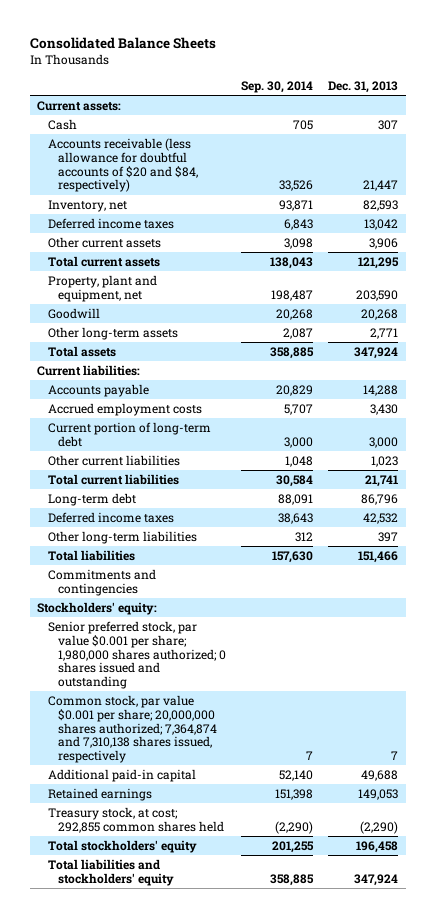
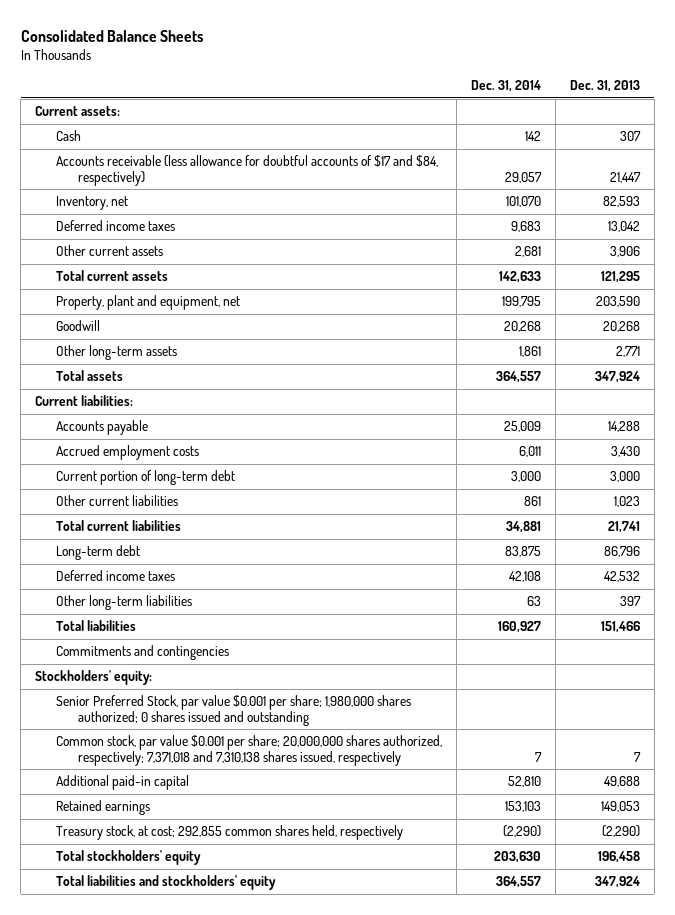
[241,80,314,93] Sep. 30, 2014 -> none
none -> [471,80,542,93] Dec. 31, 2014
[47,137,198,193] Accounts receivable (less allowance for doubtful accounts of $20 and $84, respectively) -> [56,155,439,186] Accounts receivable (less allowance for doubtful accounts of $17 and $84, respectively)
[47,620,226,690] Senior preferred stock, par value $0.001 per share; 1,980,000 shares authorized; 0 shares issued and outstanding -> [56,695,412,726] Senior Preferred Stock, par value $0.001 per share; 1,980,000 shares authorized; 0 shares issued and outstanding
[47,694,217,764] Common stock, par value $0.001 per share; 20,000,000 shares authorized; 7,364,874 and 7,310,138 shares issued, respectively -> [56,735,443,766] Common stock, par value $0.001 per share; 20,000,000 shares authorized, respectively; 7,371,018 and 7,310,138 shares issued, respectively
[47,806,224,833] Treasury stock, at cost; 292,855 common shares held -> [56,825,404,841] Treasury stock, at cost; 292,855 common shares held, respectively

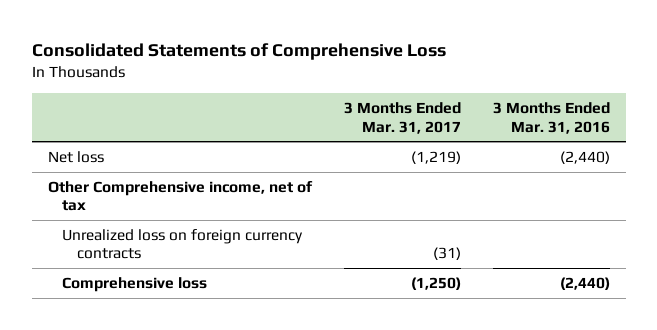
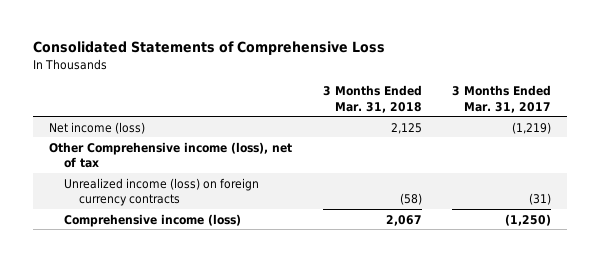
[492,101,610,134] 3 Months Ended Mar. 31, 2016 -> none
none -> [322,85,422,113] 3 Months Ended Mar. 31, 2018
[47,150,104,163] Net loss -> [48,121,145,134] Net income (loss)
[47,180,313,212] Other Comprehensive income, net of tax -> [48,141,292,169] Other Comprehensive income (loss), net of tax
[62,228,304,260] Unrealized loss on foreign currency contracts -> [63,177,259,207] Unrealized income (loss) on foreign currency contracts
[62,276,208,292] Comprehensive loss -> [63,213,241,227] Comprehensive income (loss)

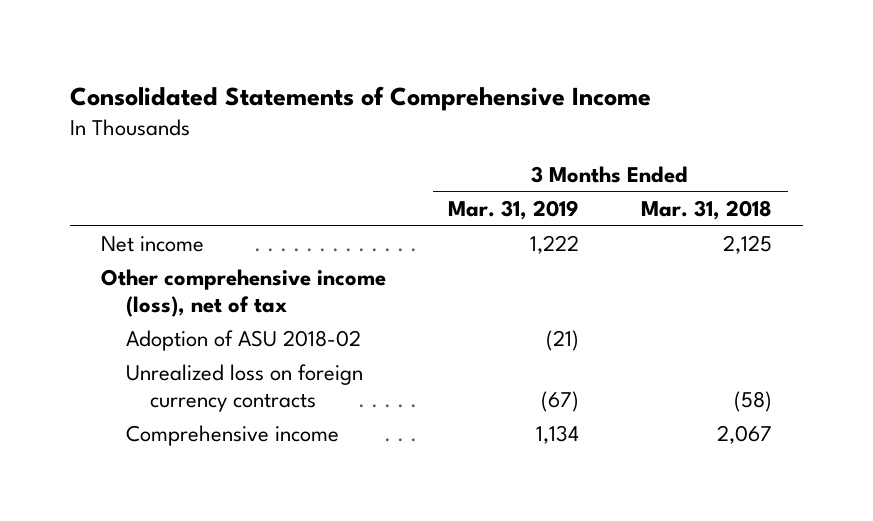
[33,41,386,56] Consolidated Statements of Comprehensive Loss -> [70,85,652,111] Consolidated Statements of Comprehensive Income
[452,85,552,113] 3 Months Ended Mar. 31, 2017 -> none
none -> [448,200,580,221] Mar. 31, 2019
[48,121,145,134] Net income (loss) -> [101,236,205,253] Net income
[48,141,292,169] Other Comprehensive income (loss), net of tax -> [101,269,387,318] Other comprehensive income (loss), net of tax
none -> [125,330,361,352] Adoption of ASU 2018-02
[63,177,259,207] Unrealized income (loss) on foreign currency contracts -> [125,364,363,413] Unrealized loss on foreign currency contracts
[63,213,241,227] Comprehensive income (loss) -> [125,425,339,447] Comprehensive income

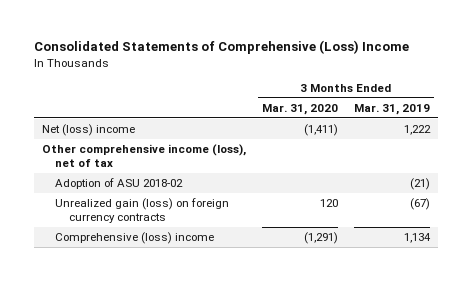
[70,85,652,111] Consolidated Statements of Comprehensive Income -> [33,40,409,55] Consolidated Statements of Comprehensive (Loss) Income
[641,200,773,221] Mar. 31, 2018 -> none
none -> [261,103,338,115] Mar. 31, 2020
[101,236,205,253] Net income -> [41,123,135,136] Net (loss) income
[125,364,363,413] Unrealized loss on foreign currency contracts -> [55,197,230,224] Unrealized gain (loss) on foreign currency contracts
[125,425,339,447] Comprehensive income -> [55,231,215,244] Comprehensive (loss) income

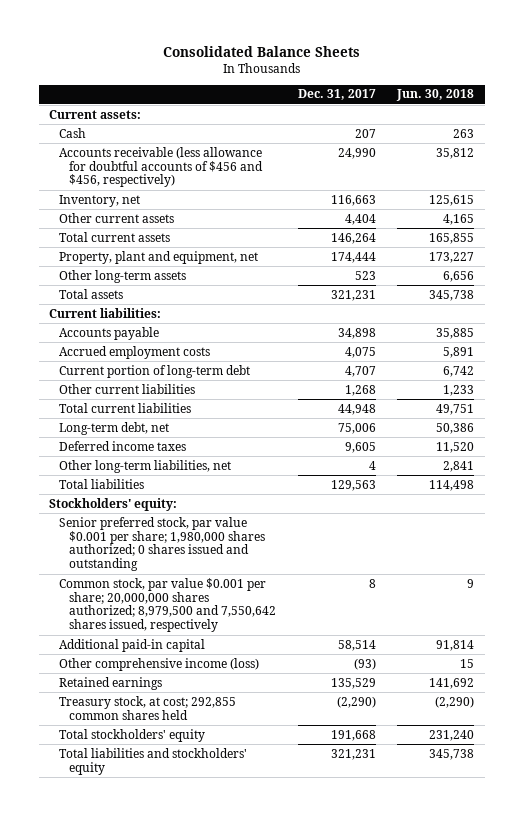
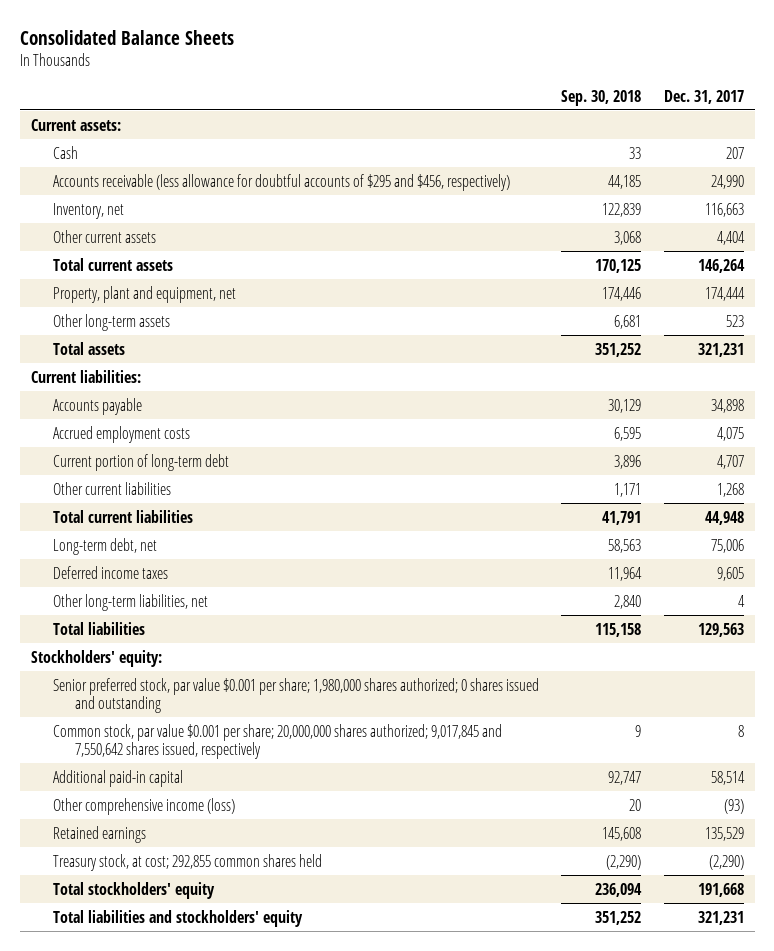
[396,89,475,102] Jun. 30, 2018 -> none
none -> [561,89,642,106] Sep. 30, 2018
[59,146,264,188] Accounts receivable (less allowance for doubtful accounts of $456 and $456, respectively) -> [52,173,510,191] Accounts receivable (less allowance for doubtful accounts of $295 and $456, respectively)
[59,577,277,633] Common stock, par value $0.001 per share; 20,000,000 shares authorized; 8,979,500 and 7,550,642 shares issued, respectively -> [52,723,502,760] Common stock, par value $0.001 per share; 20,000,000 shares authorized; 9,017,845 and 7,550,642 shares issued, respectively

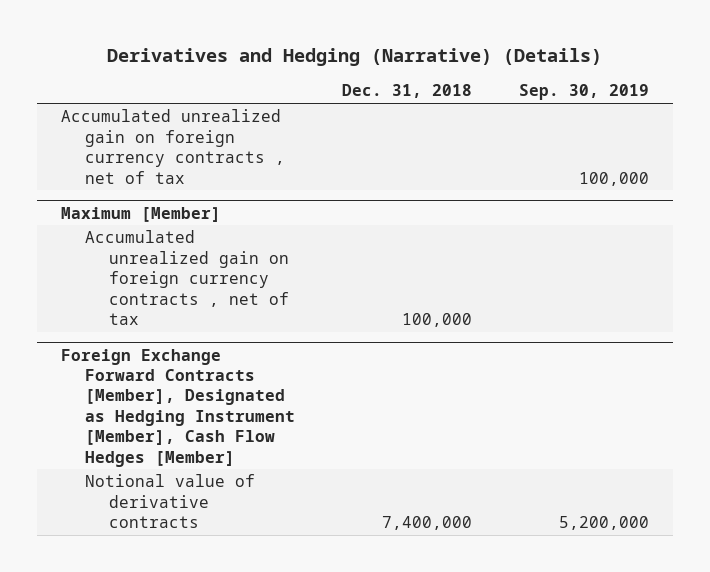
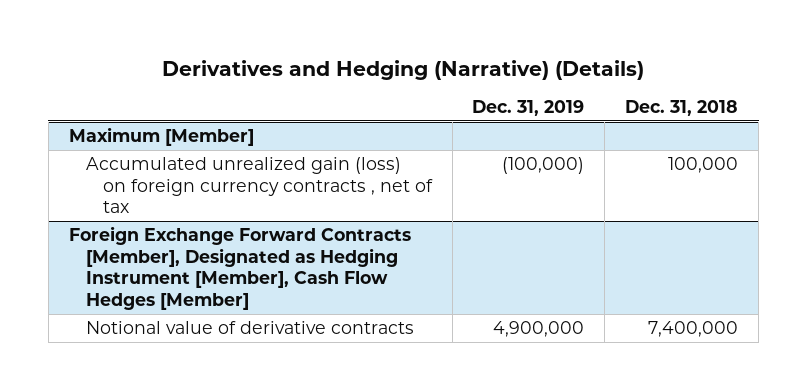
[519,84,650,101] Sep. 30, 2019 -> none
none -> [472,100,585,117] Dec. 31, 2019
[60,109,285,184] Accumulated unrealized gain on foreign currency contracts , net of tax -> none
[84,230,290,325] Accumulated unrealized gain on foreign currency contracts , net of tax -> [85,156,433,214] Accumulated unrealized gain (loss) on foreign currency contracts , net of tax

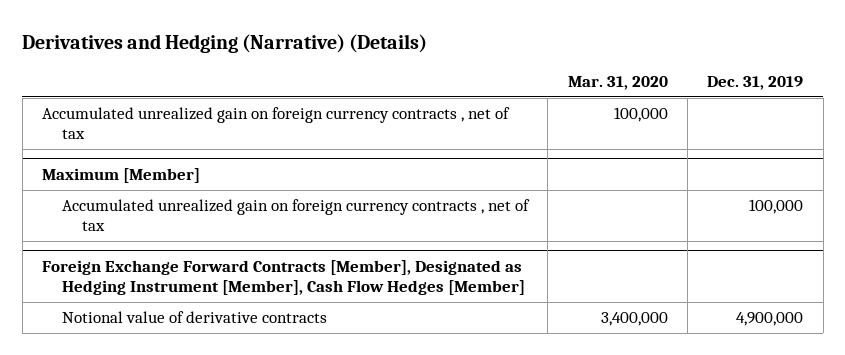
[625,100,739,117] Dec. 31, 2018 -> none
none -> [567,75,668,90] Mar. 31, 2020
none -> [41,107,510,140] Accumulated unrealized gain on foreign currency contracts , net of tax
[85,156,433,214] Accumulated unrealized gain (loss) on foreign currency contracts , net of tax -> [62,199,531,232] Accumulated unrealized gain on foreign currency contracts , net of tax
[502,156,585,174] (100,000) -> [749,199,804,215] 100,000

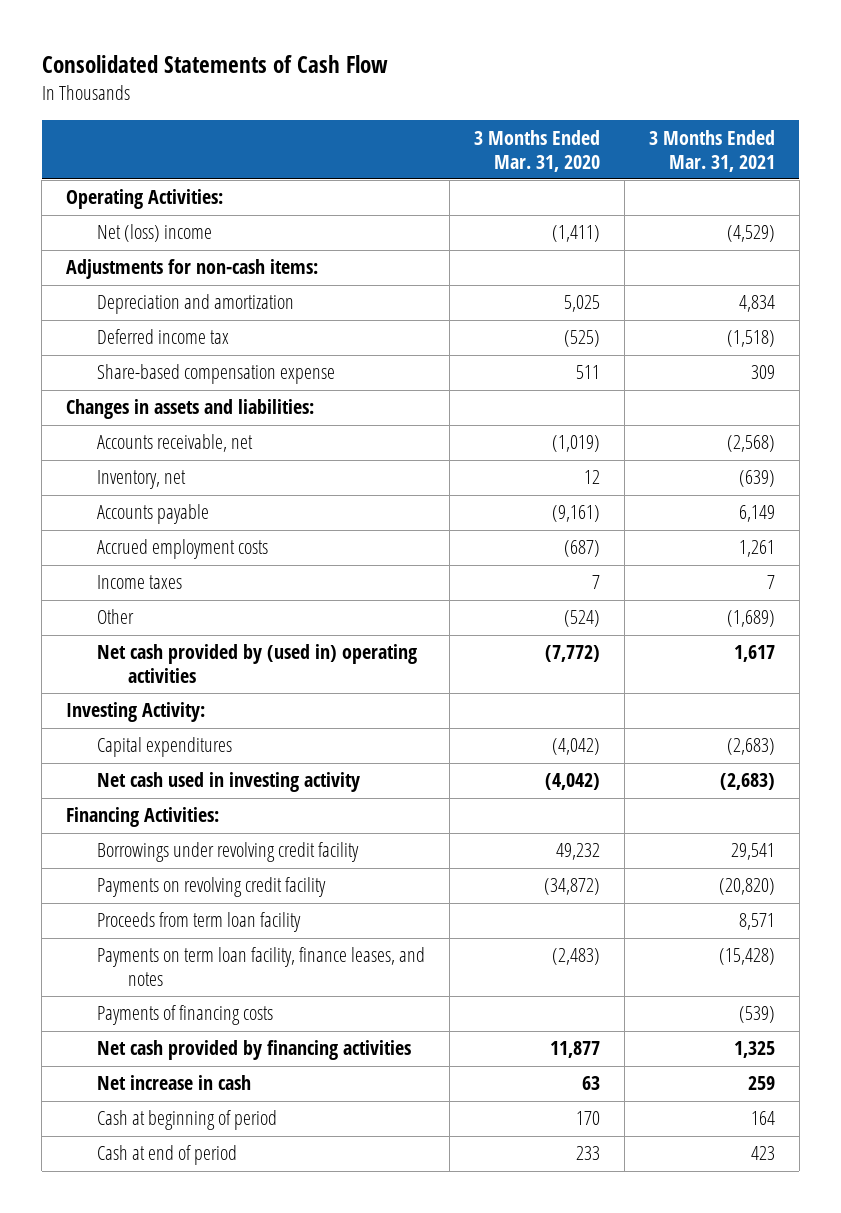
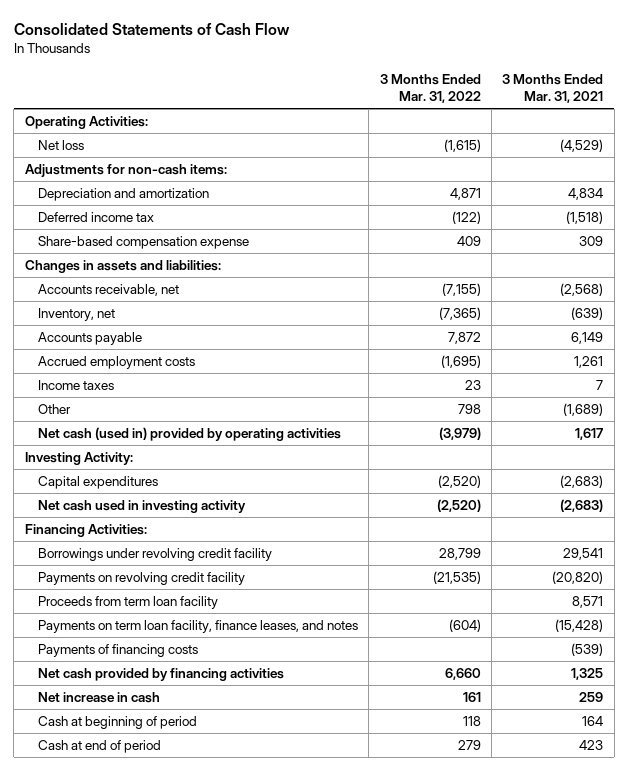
[473,129,600,172] 3 Months Ended Mar. 31, 2020 -> none
none -> [379,73,481,104] 3 Months Ended Mar. 31, 2022
[97,224,213,243] Net (loss) income -> [37,139,84,150] Net loss
[97,644,418,684] Net cash provided by (used in) operating activities -> [37,426,341,441] Net cash (used in) provided by operating activities

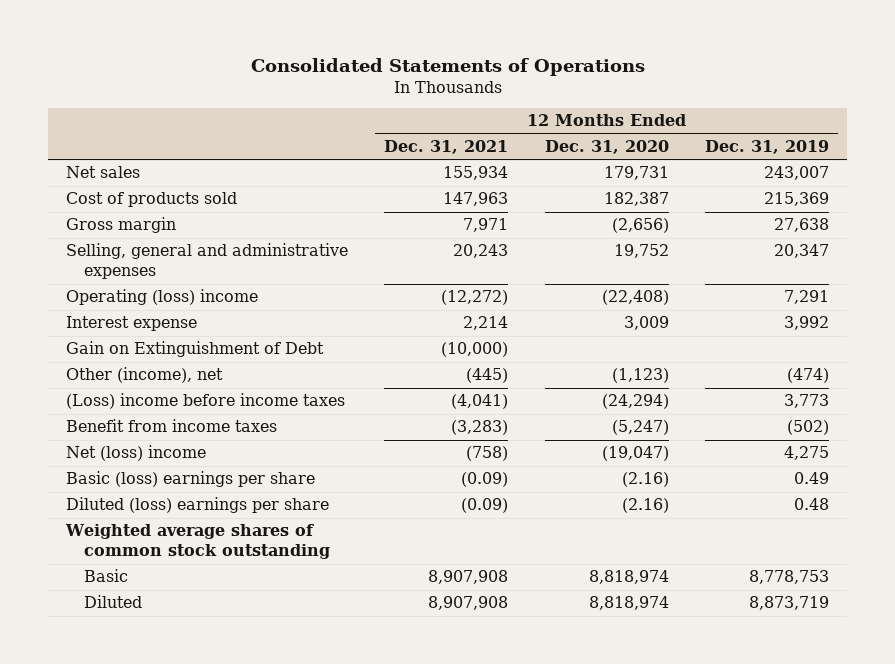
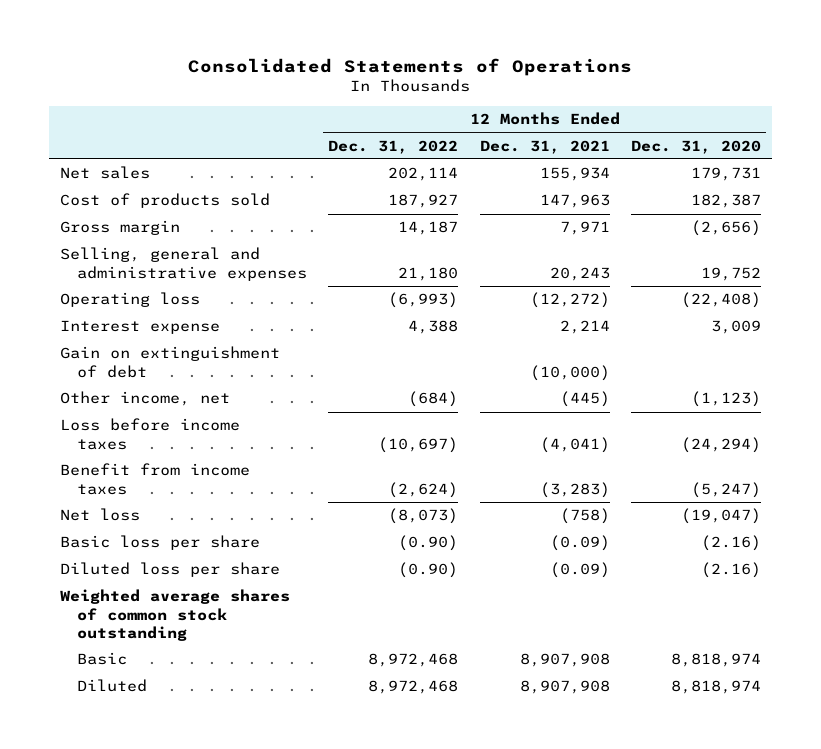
[705,140,830,155] Dec. 31, 2019 -> none
none -> [328,139,459,154] Dec. 31, 2022
[66,289,259,306] Operating (loss) income -> [59,292,200,308] Operating loss
[66,341,325,358] Gain on Extinguishment of Debt -> [59,346,280,378] Gain on extinguishment of debt
[66,367,224,384] Other (income), net -> [59,391,230,407] Other income, net
[66,393,346,410] (Loss) income before income taxes -> [59,418,240,450] Loss before income taxes
[66,445,207,462] Net (loss) income -> [59,508,140,522] Net loss
[66,471,316,488] Basic (loss) earnings per share -> [59,535,260,551] Basic loss per share
[66,497,330,514] Diluted (loss) earnings per share -> [59,562,280,578] Diluted loss per share

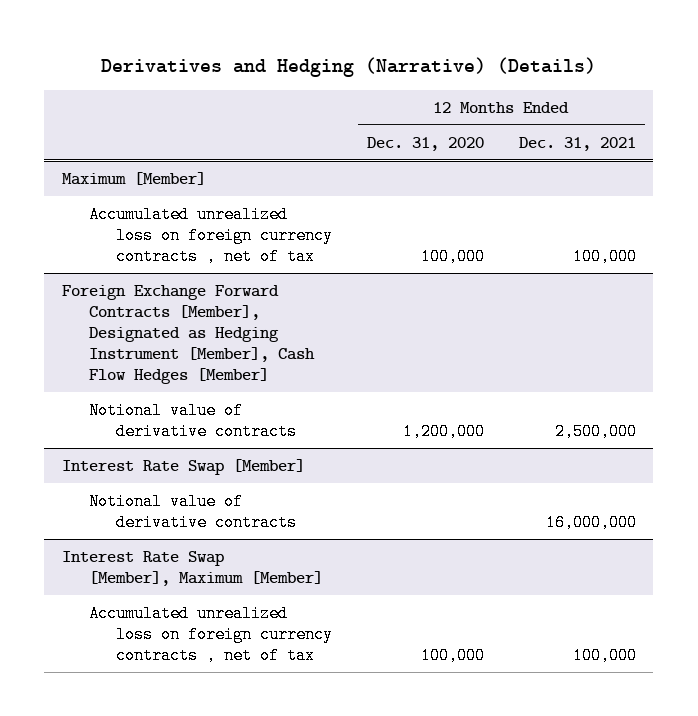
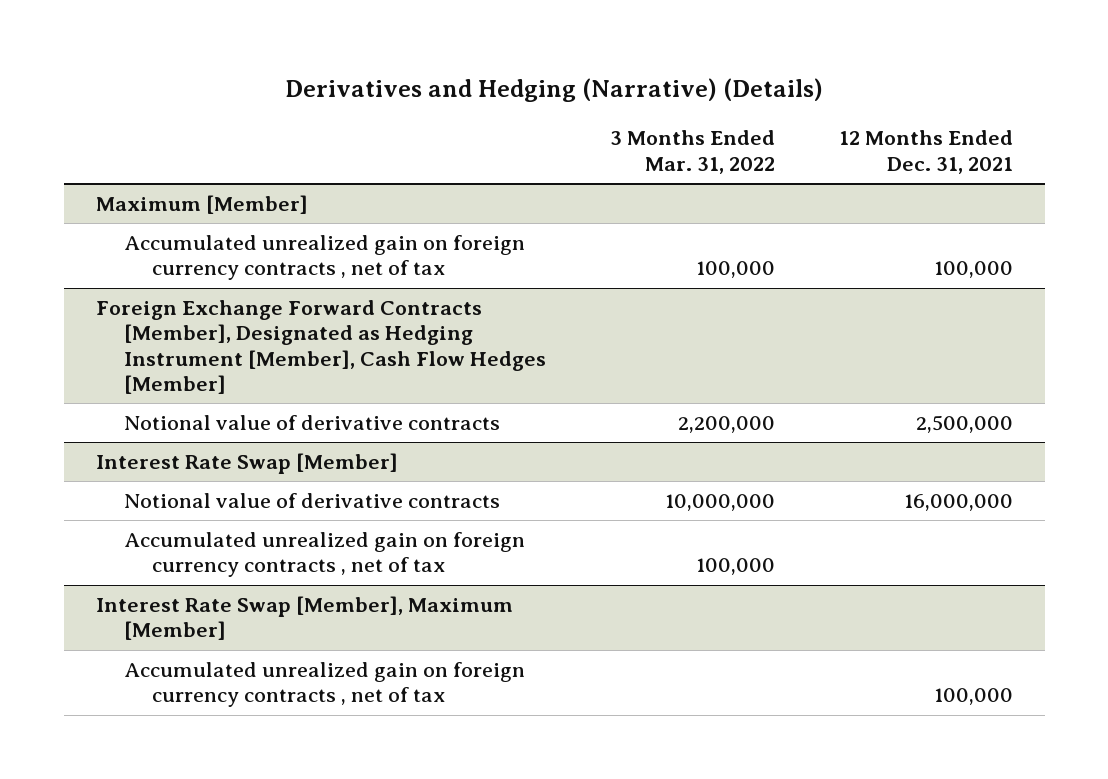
[366,136,484,151] Dec. 31, 2020 -> none
none -> [609,130,775,174] 3 Months Ended Mar. 31, 2022
[88,205,333,266] Accumulated unrealized loss on foreign currency contracts , net of tax -> [123,235,525,281] Accumulated unrealized gain on foreign currency contracts , net of tax
none -> [123,532,525,578] Accumulated unrealized gain on foreign currency contracts , net of tax
[88,604,333,665] Accumulated unrealized loss on foreign currency contracts , net of tax -> [123,662,525,708] Accumulated unrealized gain on foreign currency contracts , net of tax

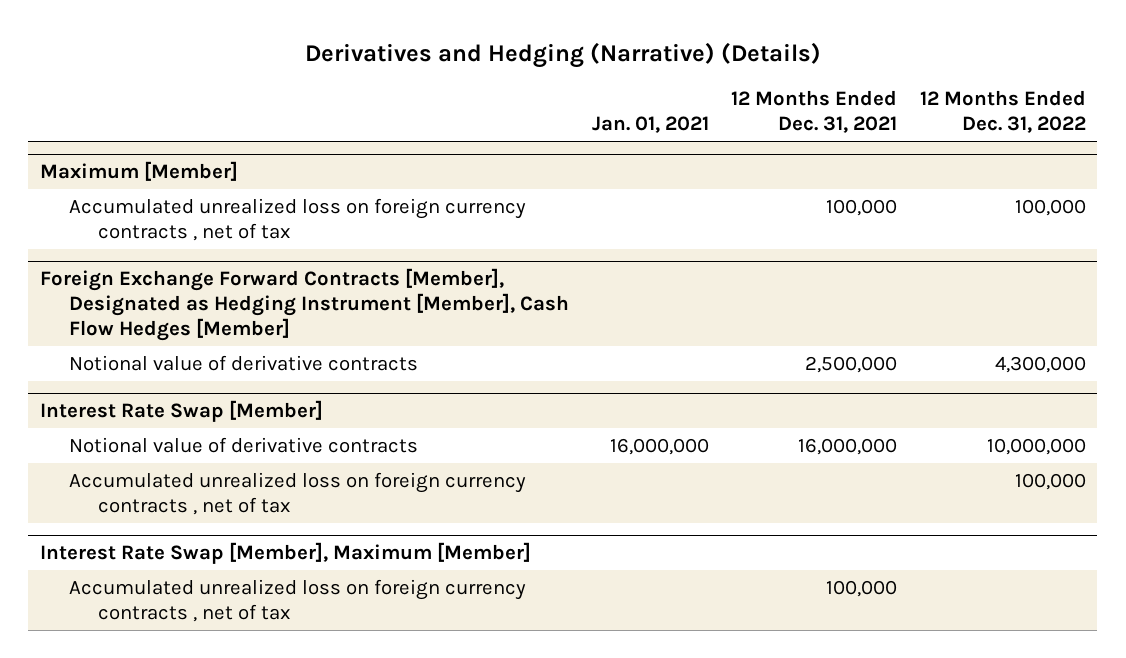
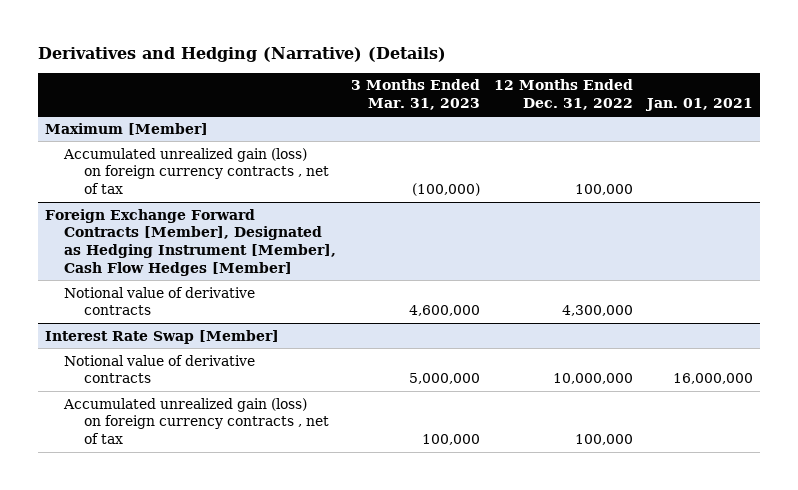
[731,90,898,134] 12 Months Ended Dec. 31, 2021 -> none
none -> [350,79,480,110] 3 Months Ended Mar. 31, 2023
[69,197,527,241] Accumulated unrealized loss on foreign currency contracts , net of tax -> [63,147,330,194] Accumulated unrealized gain (loss) on foreign currency contracts , net of tax
[39,542,531,565] Interest Rate Swap [Member], Maximum [Member] -> none
[69,578,527,622] Accumulated unrealized loss on foreign currency contracts , net of tax -> none
[69,471,527,515] Accumulated unrealized loss on foreign currency contracts , net of tax -> [63,397,330,444] Accumulated unrealized gain (loss) on foreign currency contracts , net of tax

